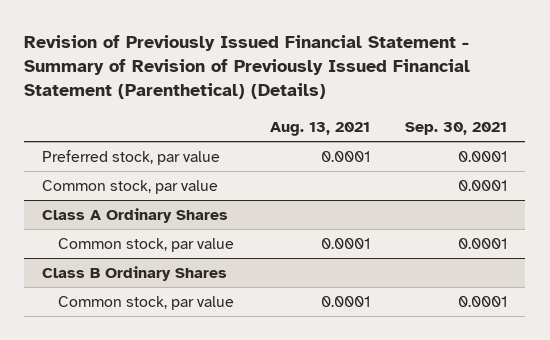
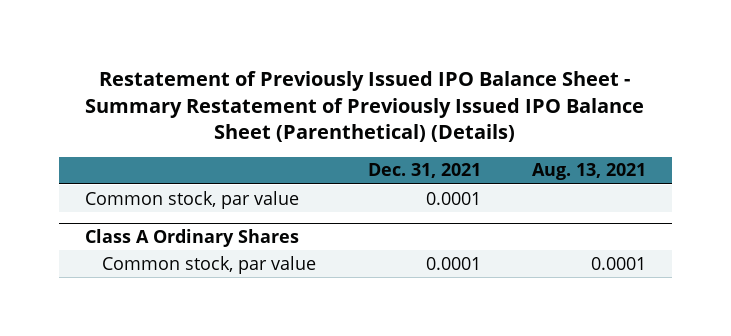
[24,35,471,100] Revision of Previously Issued Financial Statement - Summary of Revision of Previously Issued Financial Statement (Parenthetical) (Details) -> [85,70,645,143] Restatement of Previously Issued IPO Balance Sheet - Summary Restatement of Previously Issued IPO Balance Sheet (Parenthetical) (Details)
[405,121,508,135] Sep. 30, 2021 -> none
none -> [367,163,481,179] Dec. 31, 2021
[42,149,221,165] Preferred stock, par value -> none
[42,265,228,281] Class B Ordinary Shares -> none
[57,295,234,310] Common stock, par value -> none

